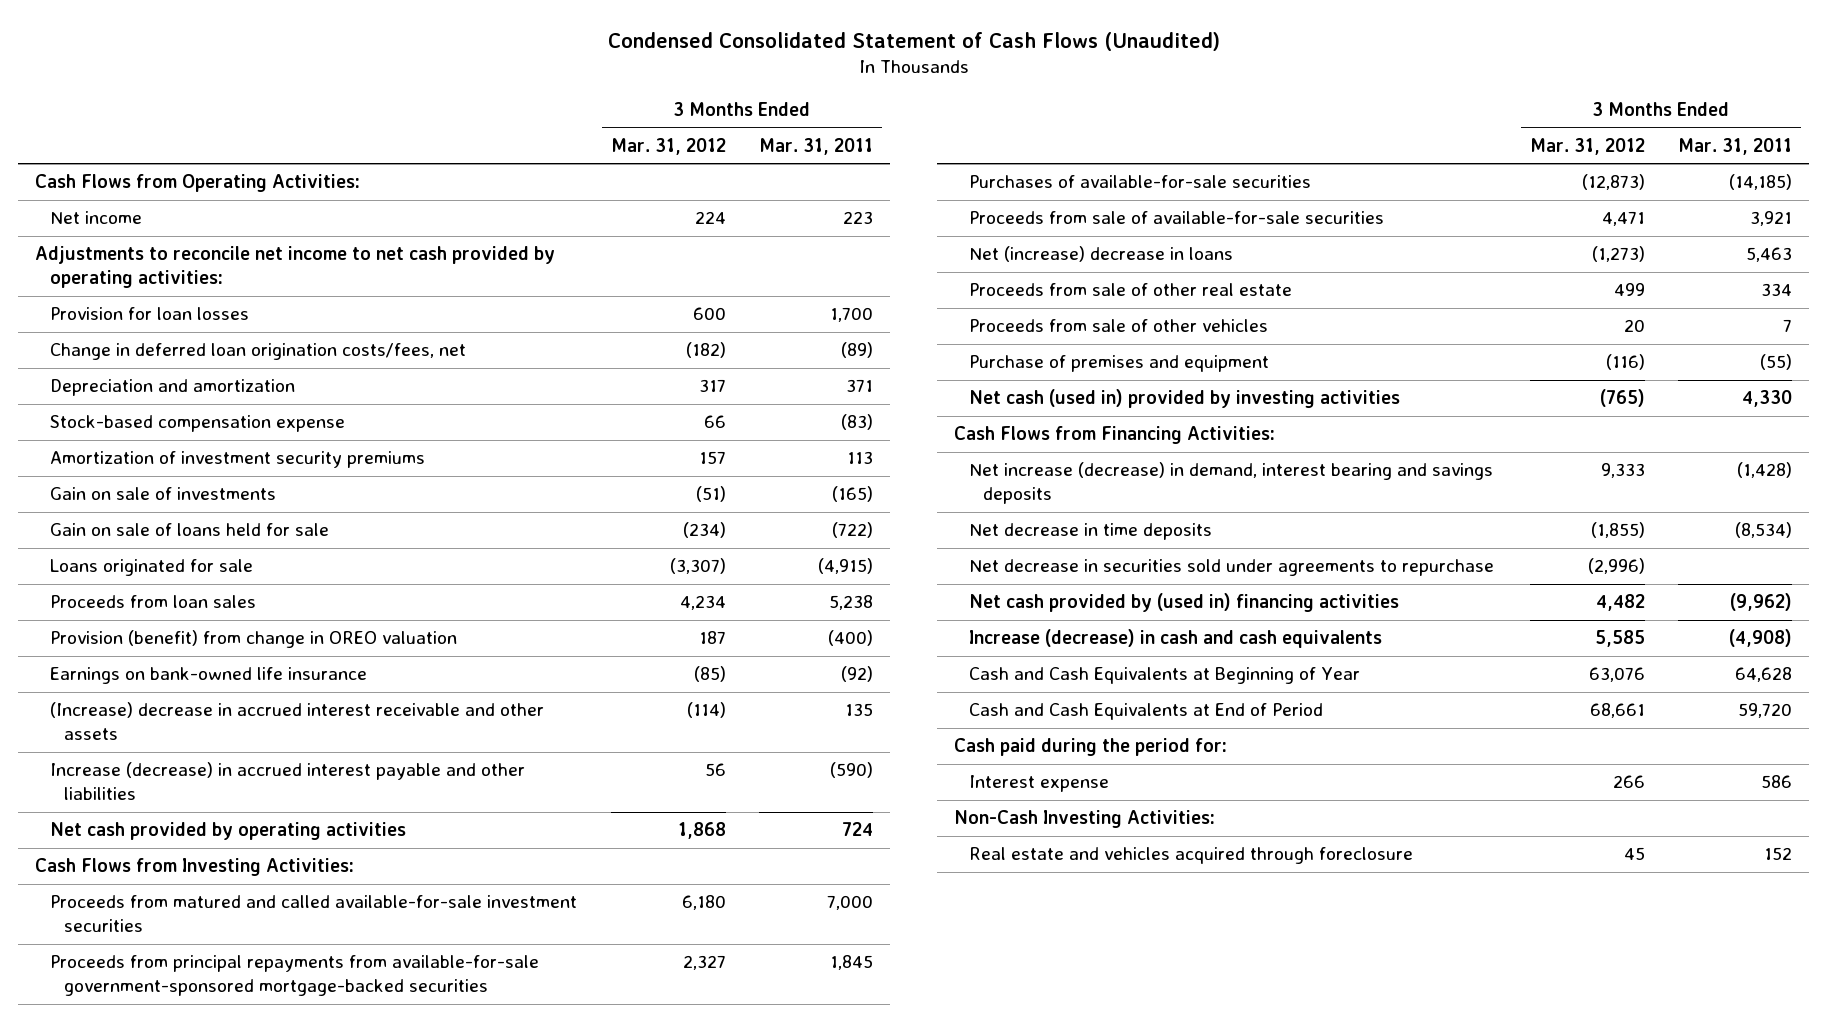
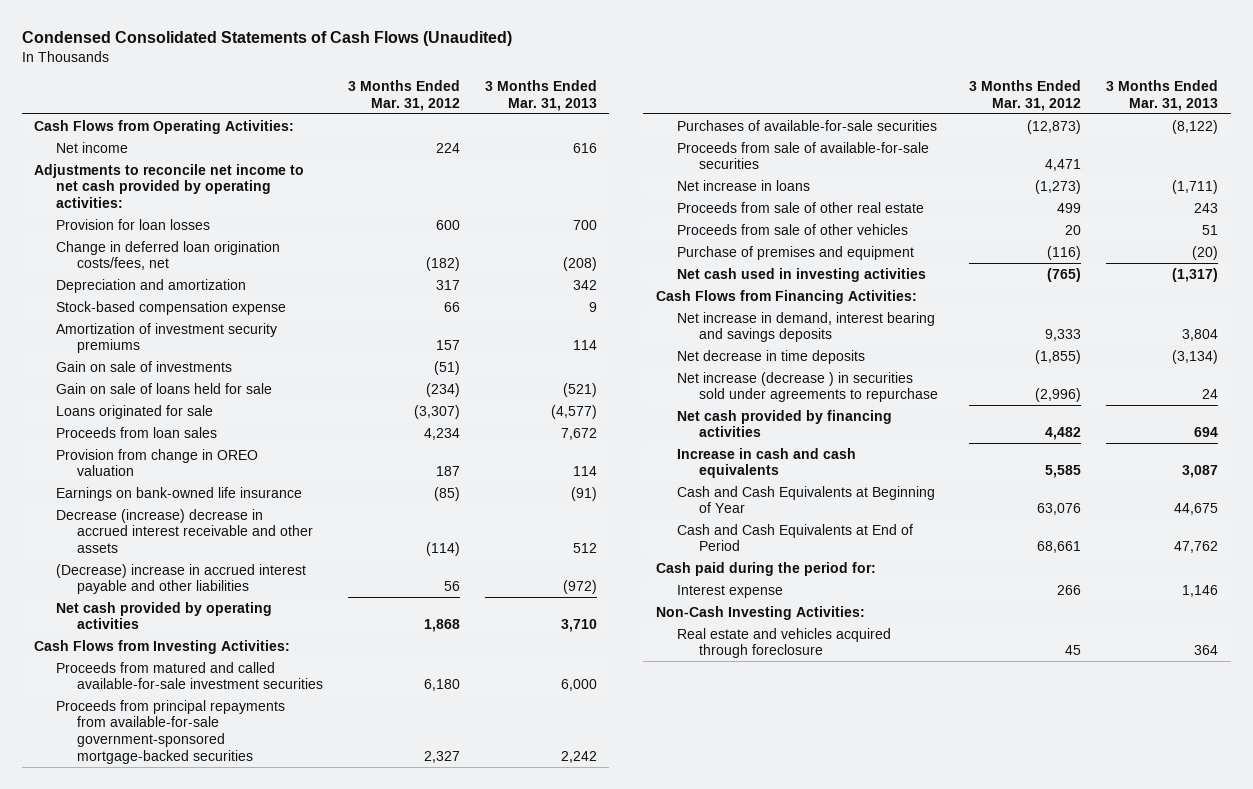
[607,31,1220,51] Condensed Consolidated Statement of Cash Flows (Unaudited) -> [21,31,512,47] Condensed Consolidated Statements of Cash Flows (Unaudited)
[759,137,874,155] Mar. 31, 2011 -> none
none -> [484,80,597,111] 3 Months Ended Mar. 31, 2013
[49,630,457,649] Provision (benefit) from change in OREO valuation -> [55,448,258,477] Provision from change in OREO valuation
[49,702,544,741] (Increase) decrease in accrued interest receivable and other assets -> [55,508,314,554] Decrease (increase) decrease in accrued interest receivable and other assets
[49,762,525,801] Increase (decrease) in accrued interest payable and other liabilities -> [55,563,306,595] (Decrease) increase in accrued interest payable and other liabilities
[968,246,1233,263] Net (increase) decrease in loans -> [677,179,811,191] Net increase in loans
[968,389,1400,409] Net cash (used in) provided by investing activities -> [677,267,927,282] Net cash used in investing activities
[968,462,1493,505] Net increase (decrease) in demand, interest bearing and savings deposits -> [677,311,936,343] Net increase in demand, interest bearing and savings deposits
[968,559,1494,577] Net decrease in securities sold under agreements to repurchase -> [677,371,938,403] Net increase (decrease ) in securities sold under agreements to repurchase
[968,593,1399,613] Net cash provided by (used in) financing activities -> [677,409,893,438] Net cash provided by financing activities
[968,629,1382,649] Increase (decrease) in cash and cash equivalents -> [677,447,857,479] Increase in cash and cash equivalents

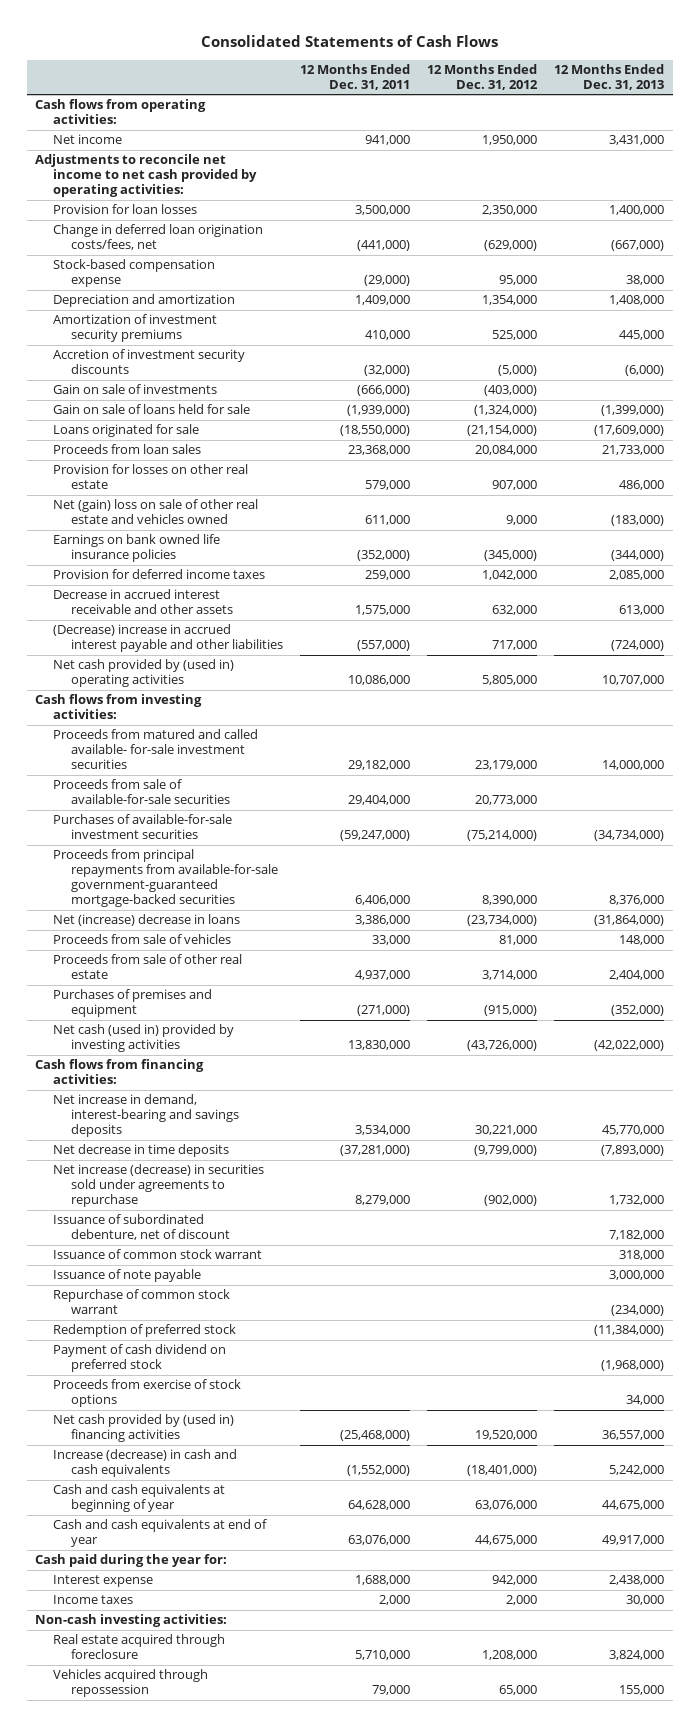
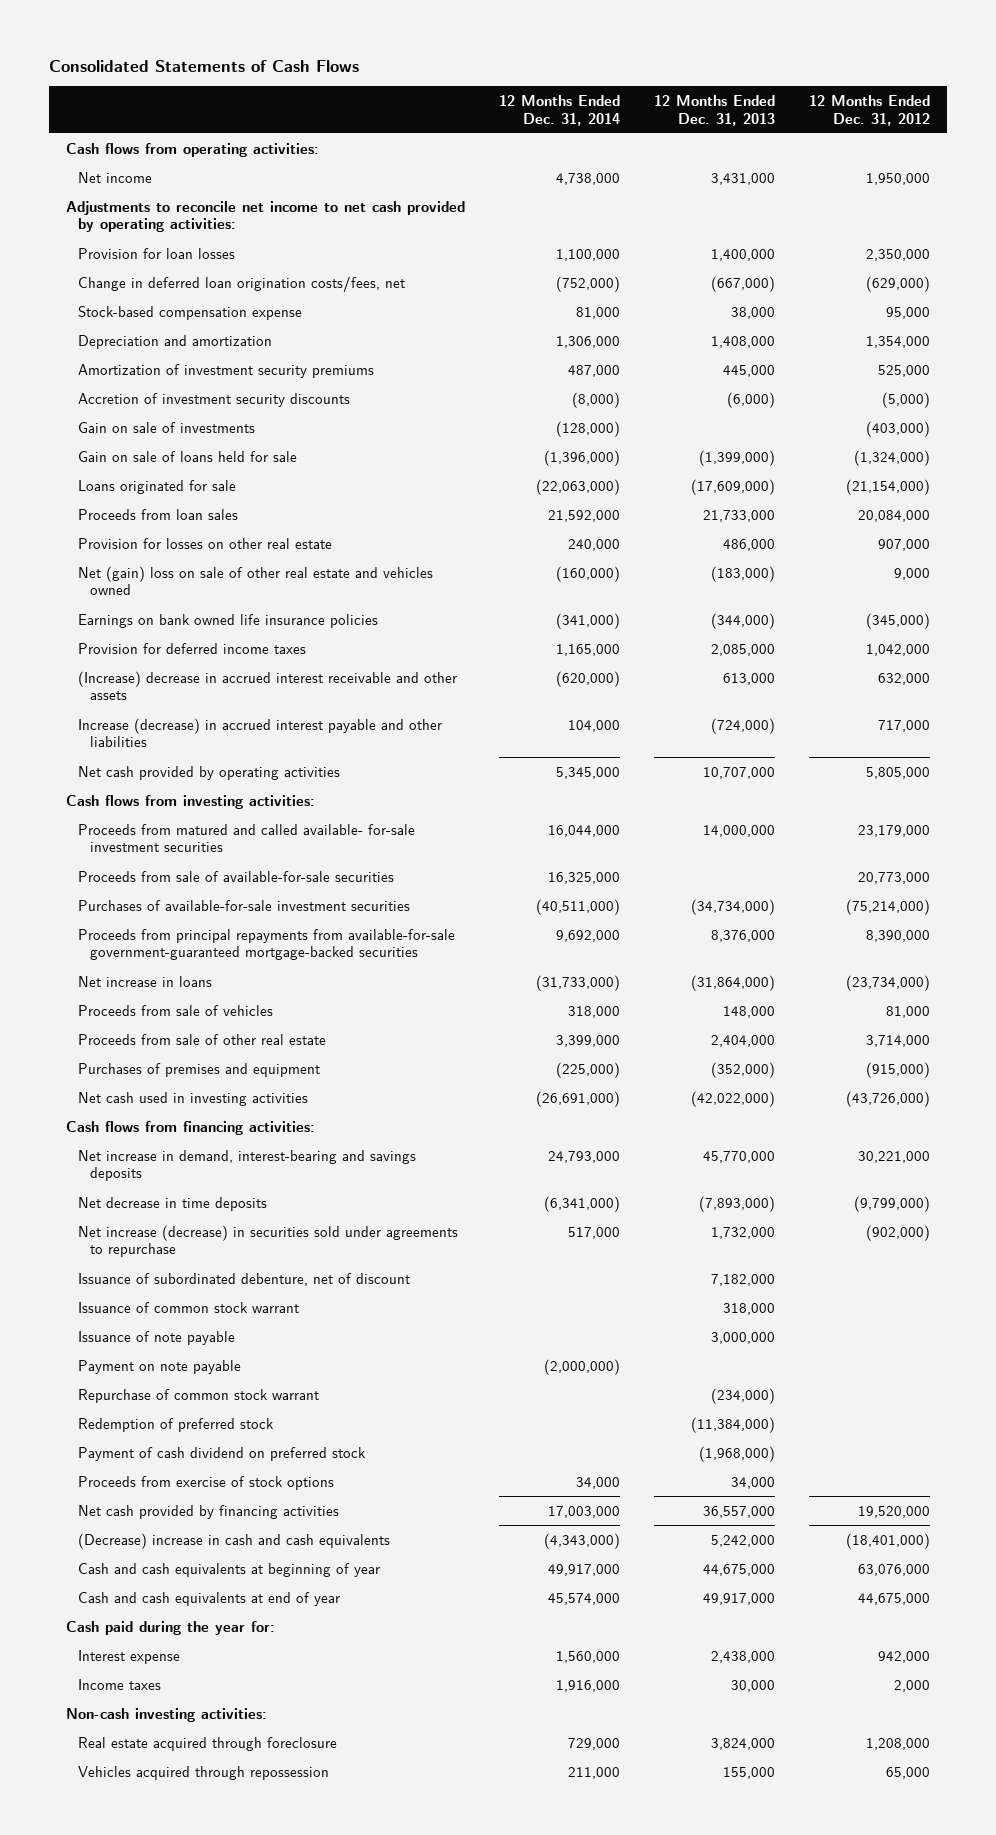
[300,64,411,91] 12 Months Ended Dec. 31, 2011 -> none
none -> [498,94,620,126] 12 Months Ended Dec. 31, 2014
[53,589,234,615] Decrease in accrued interest receivable and other assets -> [77,670,457,701] (Increase) decrease in accrued interest receivable and other assets
[53,624,284,653] (Decrease) increase in accrued interest payable and other liabilities -> [77,717,442,748] Increase (decrease) in accrued interest payable and other liabilities
[53,659,235,688] Net cash provided by (used in) operating activities -> [77,765,340,780] Net cash provided by operating activities
[53,914,241,927] Net (increase) decrease in loans -> [77,975,212,987] Net increase in loans
[53,1024,235,1053] Net cash (used in) provided by investing activities -> [77,1091,308,1106] Net cash used in investing activities
none -> [77,1359,241,1374] Payment on note payable
[53,1414,235,1443] Net cash provided by (used in) financing activities -> [77,1504,339,1519] Net cash provided by financing activities
[53,1449,238,1478] Increase (decrease) in cash and cash equivalents -> [77,1532,390,1549] (Decrease) increase in cash and cash equivalents

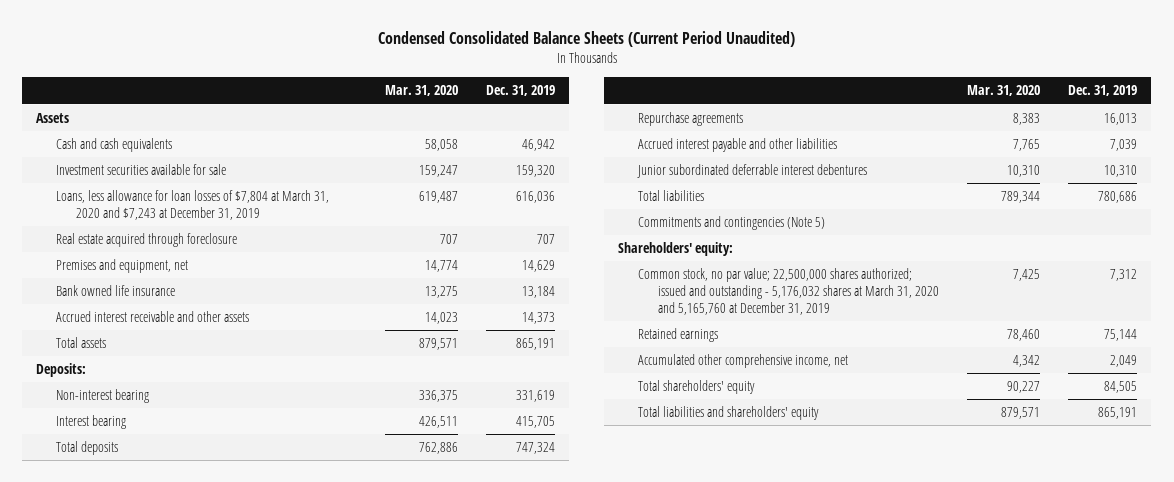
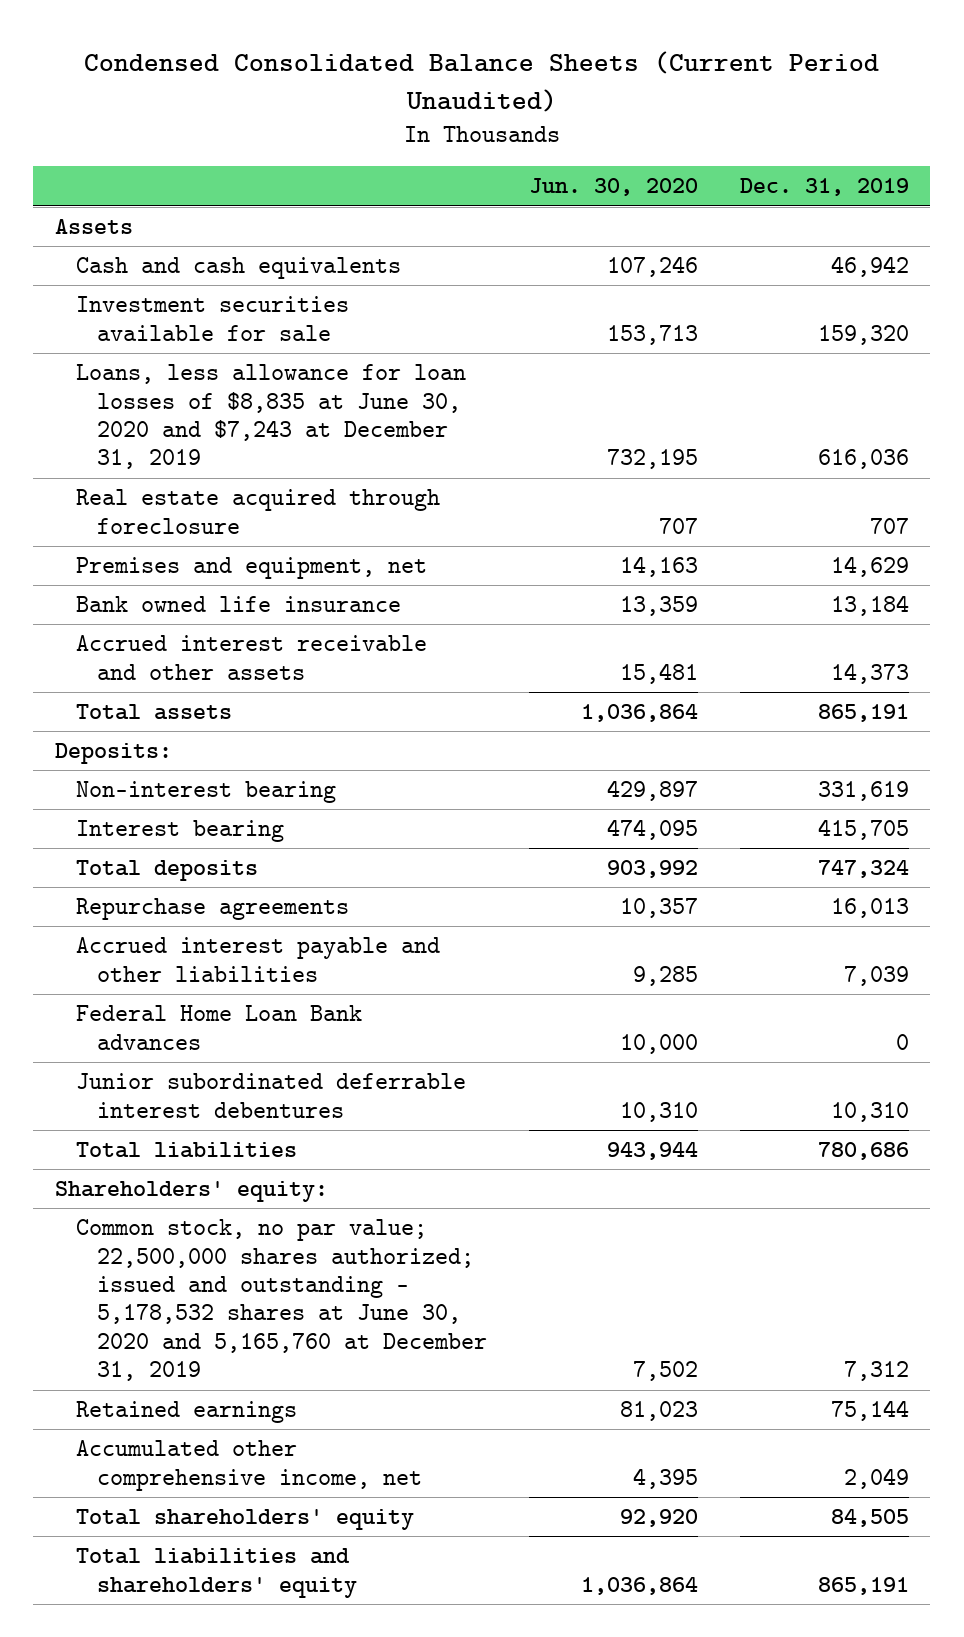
[385,85,459,97] Mar. 31, 2020 -> none
none -> [528,178,698,197] Jun. 30, 2020
[56,190,330,221] Loans, less allowance for loan losses of $7,804 at March 31, 2020 and $7,243 at December 31, 2019 -> [75,364,466,470] Loans, less allowance for loan losses of $8,835 at June 30, 2020 and $7,243 at December 31, 2019
none -> [75,1005,362,1050] Federal Home Loan Bank advances
[638,216,826,231] Commitments and contingencies (Note 5) -> none
[638,268,940,316] Common stock, no par value; 22,500,000 shares authorized; issued and outstanding - 5,176,032 shares at March 31, 2020 and 5,165,760 at December 31, 2019 -> [75,1219,487,1382] Common stock, no par value; 22,500,000 shares authorized; issued and outstanding - 5,178,532 shares at June 30, 2020 and 5,165,760 at December 31, 2019

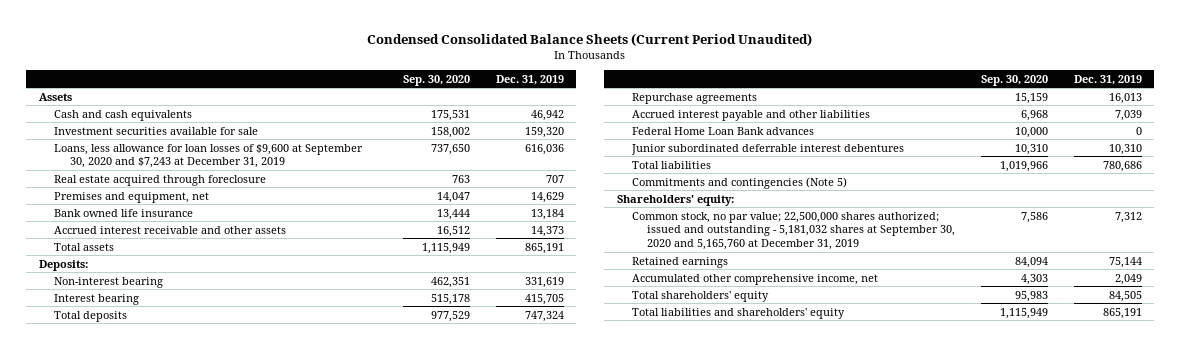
[528,178,698,197] Jun. 30, 2020 -> none
none -> [403,74,471,86] Sep. 30, 2020
[75,364,466,470] Loans, less allowance for loan losses of $8,835 at June 30, 2020 and $7,243 at December 31, 2019 -> [54,143,364,169] Loans, less allowance for loan losses of $9,600 at September 30, 2020 and $7,243 at December 31, 2019
none -> [632,176,848,189] Commitments and contingencies (Note 5)
[75,1219,487,1382] Common stock, no par value; 22,500,000 shares authorized; issued and outstanding - 5,178,532 shares at June 30, 2020 and 5,165,760 at December 31, 2019 -> [632,211,956,251] Common stock, no par value; 22,500,000 shares authorized; issued and outstanding - 5,181,032 shares at September 30, 2020 and 5,165,760 at December 31, 2019

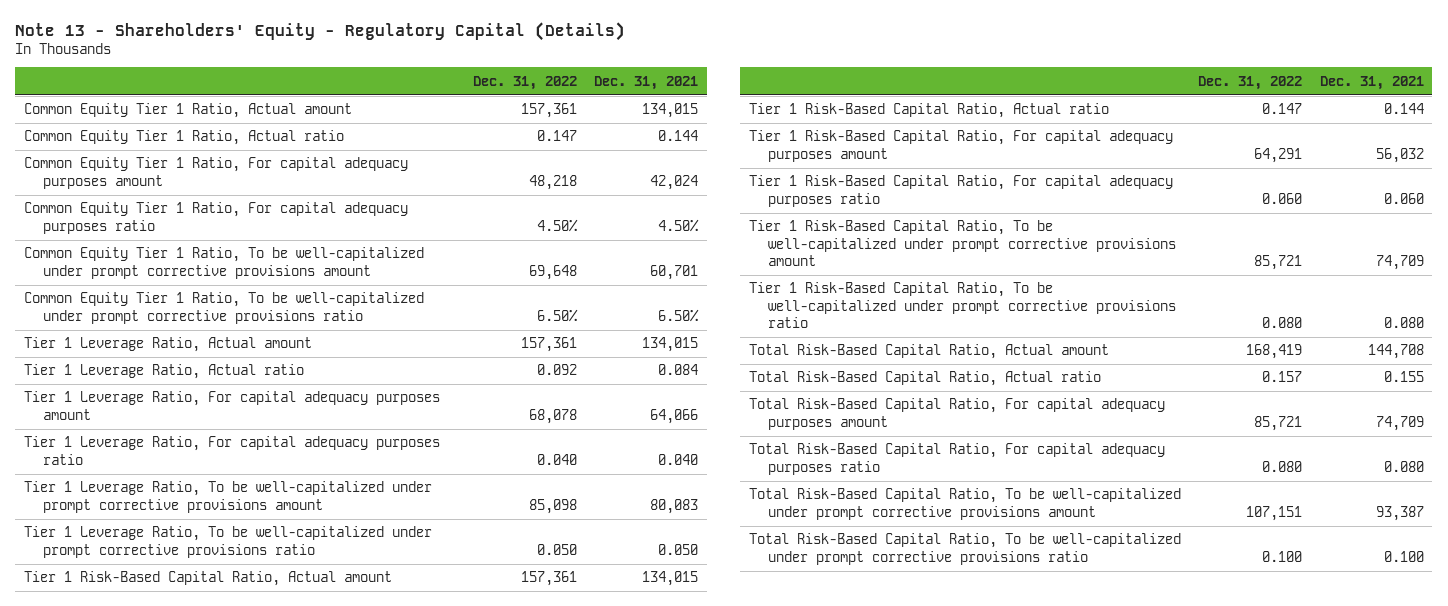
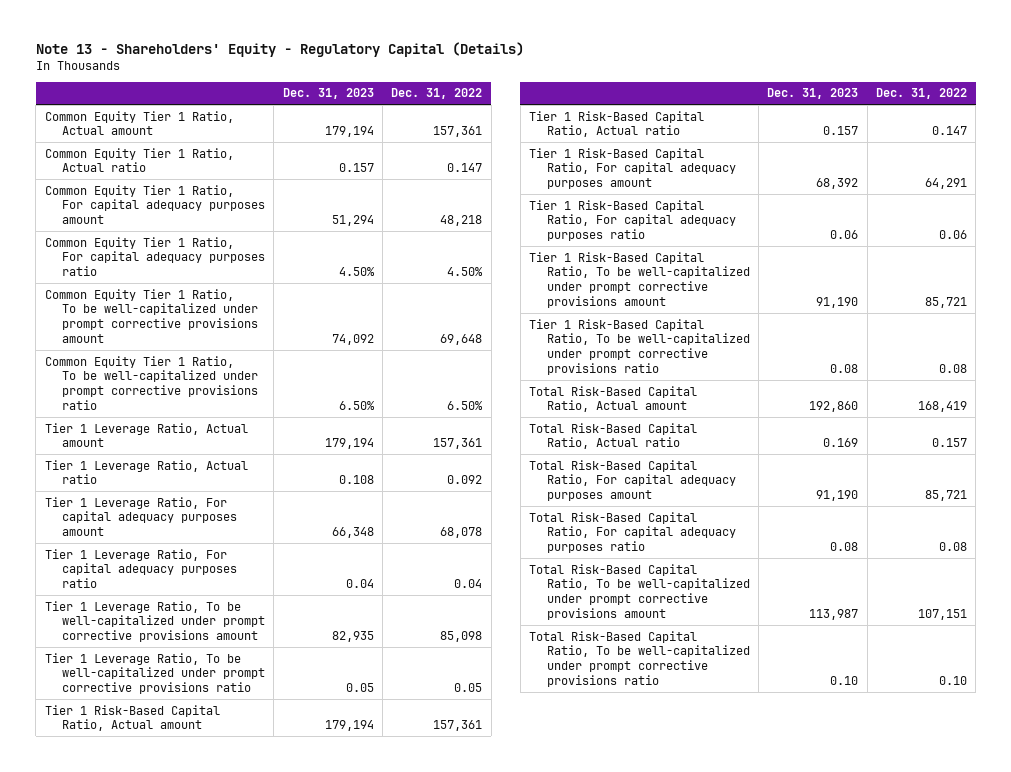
[594,75,699,90] Dec. 31, 2021 -> none
none -> [282,88,374,100] Dec. 31, 2023
[537,453,578,465] 0.040 -> [454,579,483,589] 0.04
[537,543,578,555] 0.050 -> [454,683,483,693] 0.05
[1262,192,1303,204] 0.060 -> [938,230,967,240] 0.06
[1262,316,1303,328] 0.080 -> [938,364,967,374] 0.08
[1262,460,1303,472] 0.080 -> [938,542,967,552] 0.08
[1262,550,1303,562] 0.100 -> [938,676,967,686] 0.10

